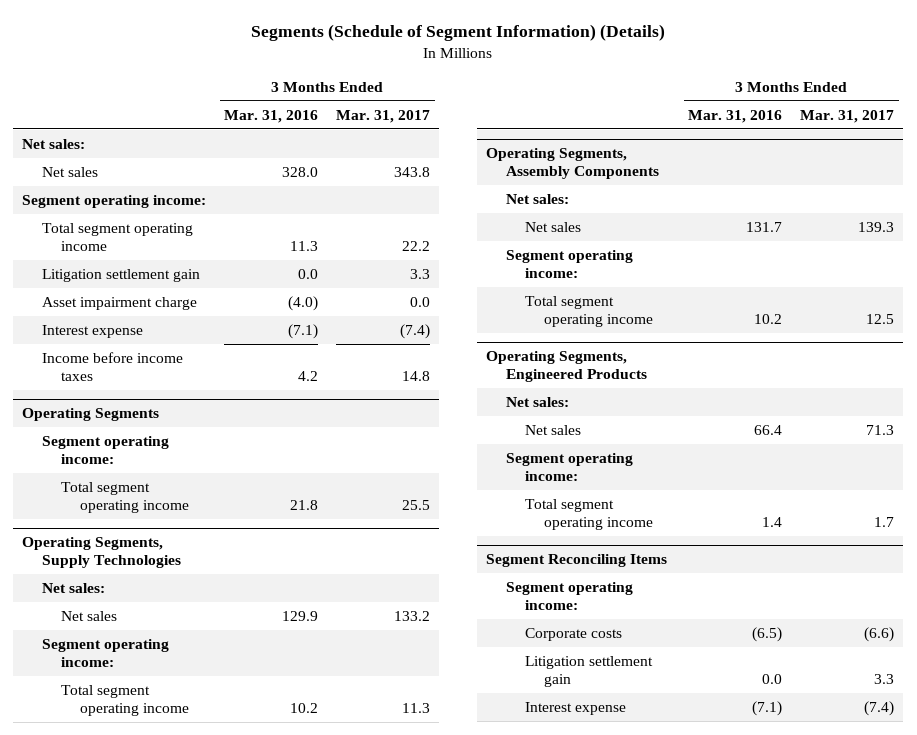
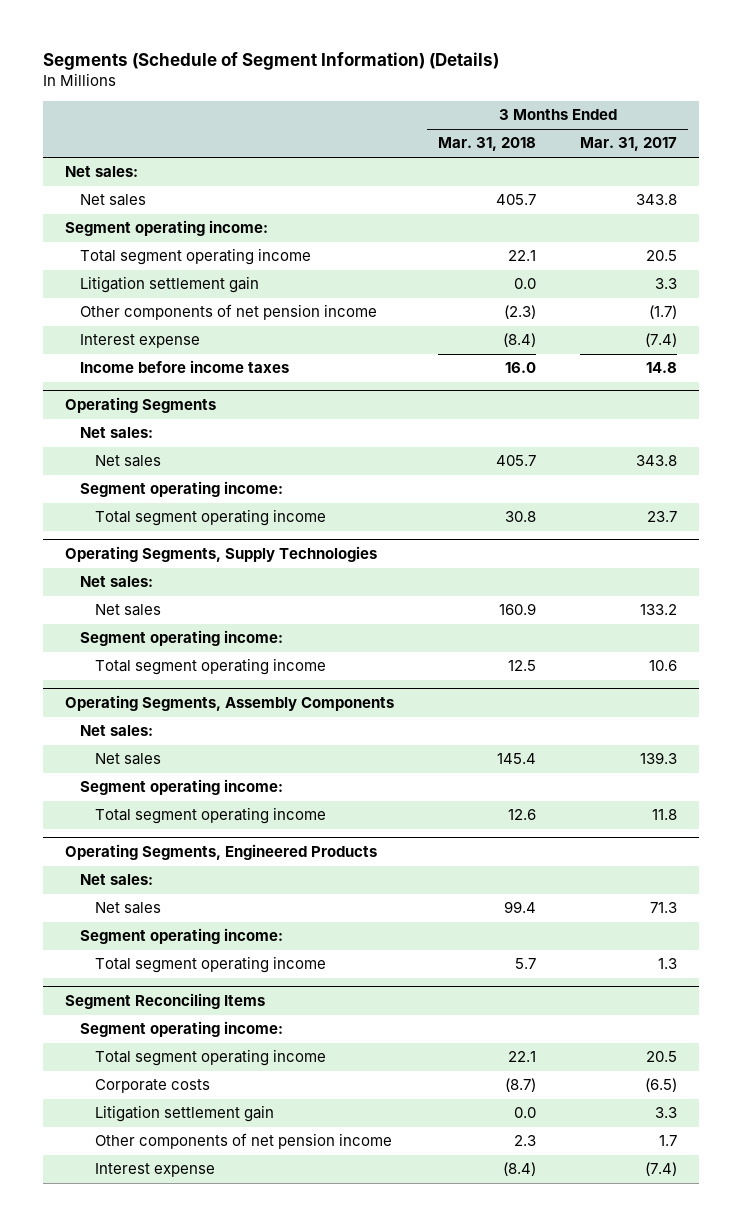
[224,109,319,123] Mar. 31, 2016 -> none
none -> [438,137,537,152] Mar. 31, 2018
[402,240,431,251] 22.2 -> [645,250,677,262] 20.5
[41,296,197,310] Asset impairment charge -> none
none -> [80,304,378,321] Other components of net pension income
none -> [80,427,154,439] Net sales:
none -> [95,455,162,468] Net sales
[402,499,431,510] 25.5 -> [646,511,677,523] 23.7
[402,702,431,713] 11.3 -> [648,660,677,672] 10.6
[866,313,895,324] 12.5 -> [651,809,677,821] 11.8
[874,516,895,527] 1.7 -> [657,958,677,970] 1.3
none -> [95,1049,327,1067] Total segment operating income
[864,626,895,642] (6.6) -> [644,1078,677,1093] (6.5)
none -> [95,1133,393,1150] Other components of net pension income

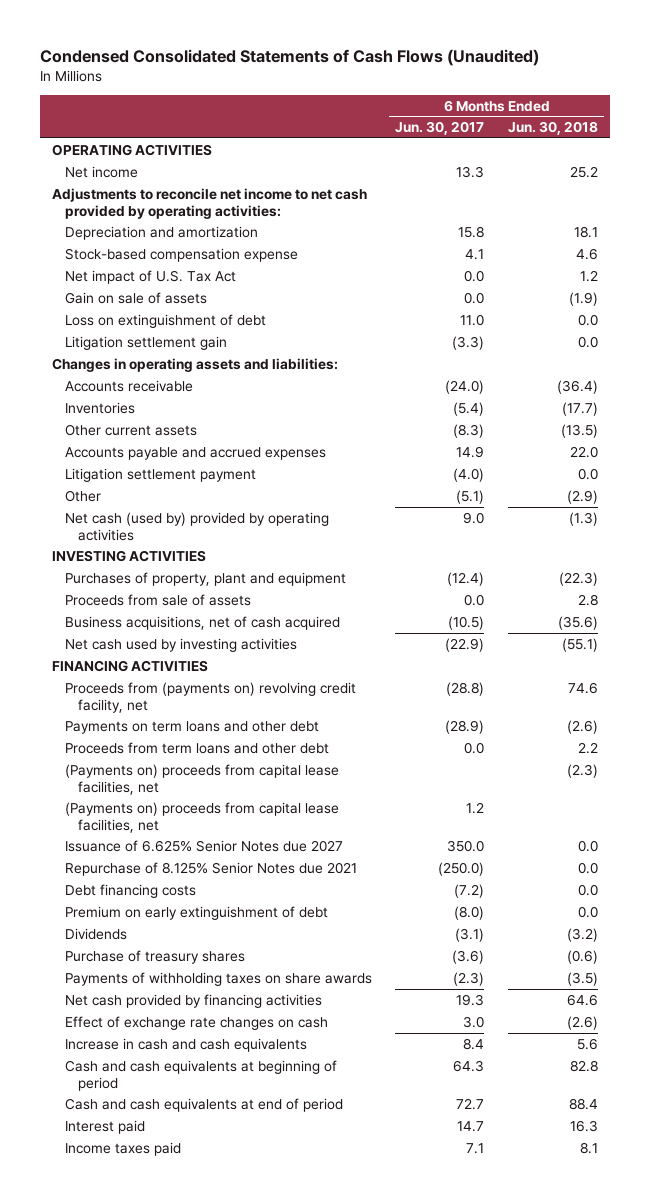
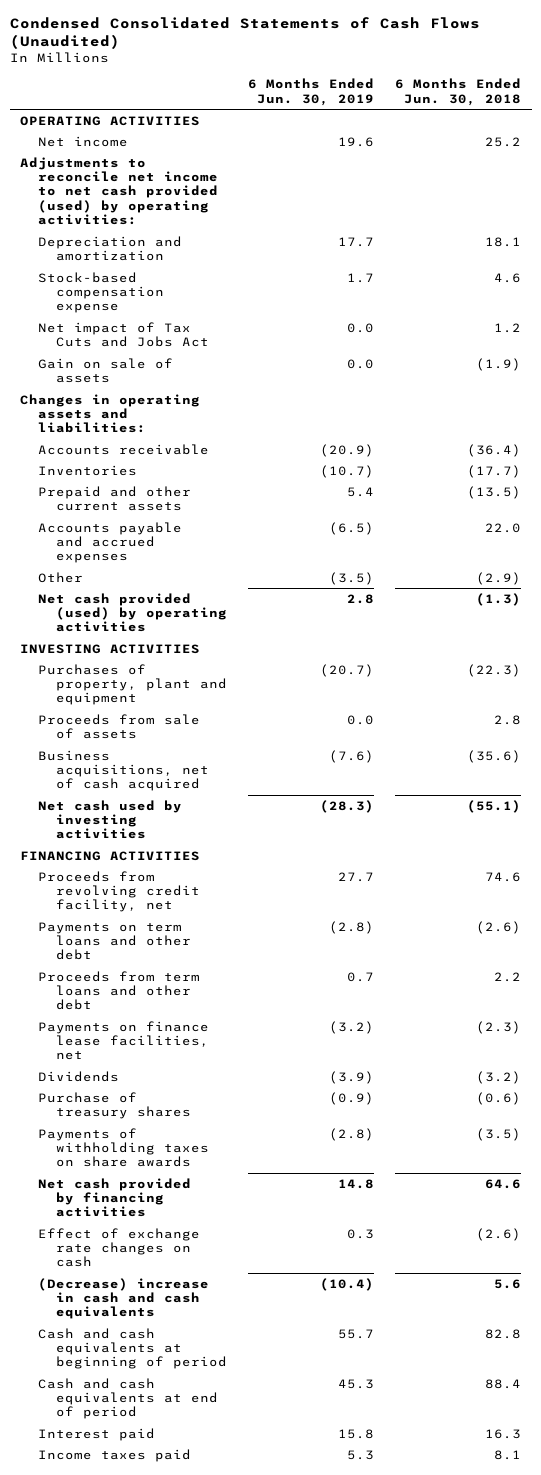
[395,121,485,136] Jun. 30, 2017 -> none
none -> [248,78,375,106] 6 Months Ended Jun. 30, 2019
[51,187,367,219] Adjustments to reconcile net income to net cash provided by operating activities: -> [20,156,218,226] Adjustments to reconcile net income to net cash provided (used) by operating activities:
[64,269,236,284] Net impact of U.S. Tax Act -> [37,321,209,348] Net impact of Tax Cuts and Jobs Act
[64,313,266,328] Loss on extinguishment of debt -> none
[64,335,227,350] Litigation settlement gain -> none
[64,423,197,436] Other current assets -> [37,485,191,512] Prepaid and other current assets
[64,467,256,482] Litigation settlement payment -> none
[64,511,329,541] Net cash (used by) provided by operating activities -> [37,592,227,633] Net cash provided (used) by operating activities
[64,681,356,713] Proceeds from (payments on) revolving credit facility, net -> [37,870,200,913] Proceeds from revolving credit facility, net
[64,801,339,833] (Payments on) proceeds from capital lease facilities, net -> none
[64,839,343,852] Issuance of 6.625% Senior Notes due 2027 -> none
[64,861,357,876] Repurchase of 8.125% Senior Notes due 2021 -> none
[64,883,196,898] Debt financing costs -> none
[64,905,328,920] Premium on early extinguishment of debt -> none
[64,763,339,795] (Payments on) proceeds from capital lease facilities, net -> [37,1020,209,1061] Payments on finance lease facilities, net
[64,1037,307,1052] Increase in cash and cash equivalents -> [37,1277,209,1320] (Decrease) increase in cash and cash equivalents

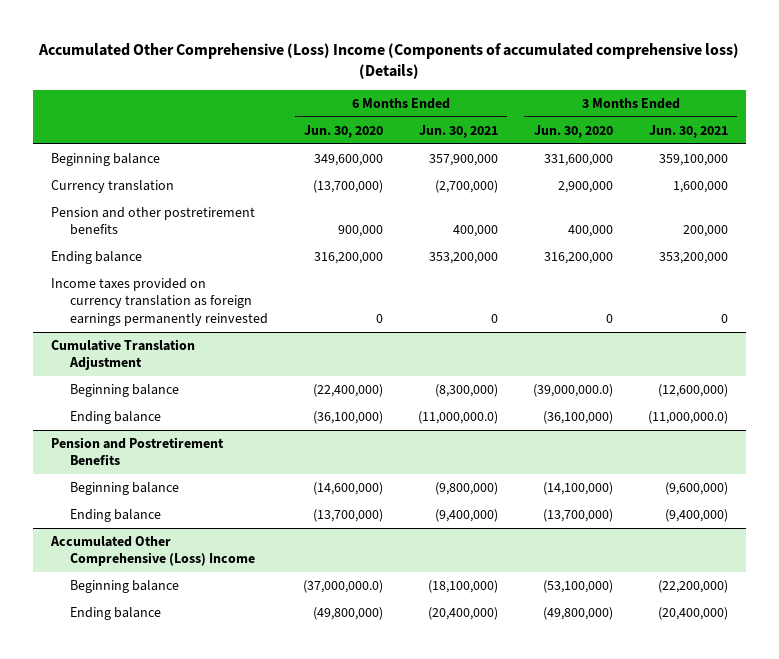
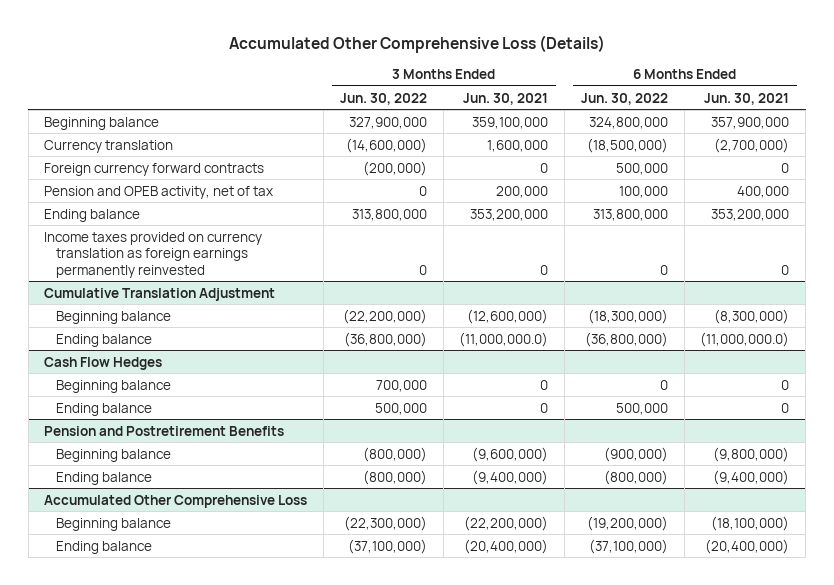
[38,42,740,79] Accumulated Other Comprehensive (Loss) Income (Components of accumulated comprehensive loss) (Details) -> [228,35,605,54] Accumulated Other Comprehensive Loss (Details)
[304,124,384,138] Jun. 30, 2020 -> none
[534,124,614,138] Jun. 30, 2020 -> none
none -> [339,92,427,105] Jun. 30, 2022
none -> [580,92,668,105] Jun. 30, 2022
none -> [44,162,265,176] Foreign currency forward contracts
[50,207,255,236] Pension and other postretirement benefits -> [44,185,274,199] Pension and OPEB activity, net of tax
none -> [44,356,163,370] Cash Flow Hedges
none -> [55,379,171,393] Beginning balance
none -> [55,402,152,416] Ending balance
[49,536,256,567] Accumulated Other Comprehensive (Loss) Income -> [44,494,308,508] Accumulated Other Comprehensive Loss

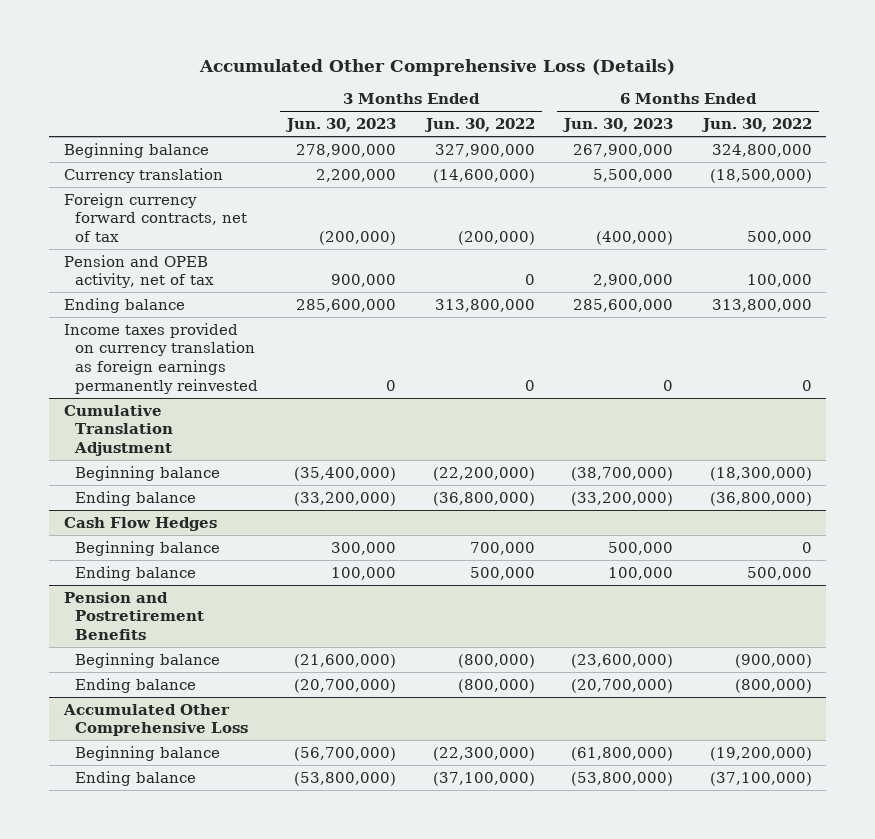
[463,92,549,105] Jun. 30, 2021 -> none
[704,92,790,105] Jun. 30, 2021 -> none
none -> [285,118,397,133] Jun. 30, 2023
none -> [562,118,674,133] Jun. 30, 2023
[44,162,265,176] Foreign currency forward contracts -> [63,192,247,242] Foreign currency forward contracts, net of tax

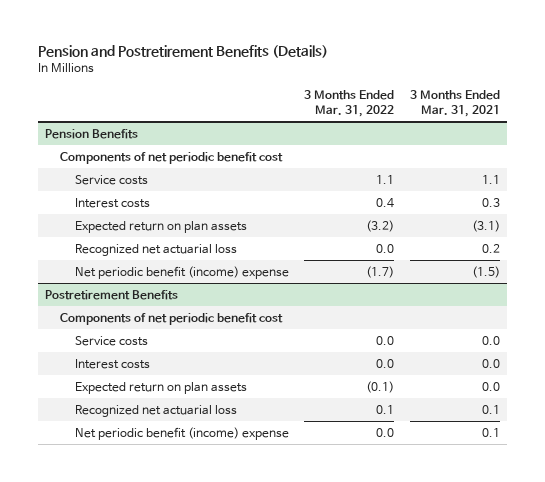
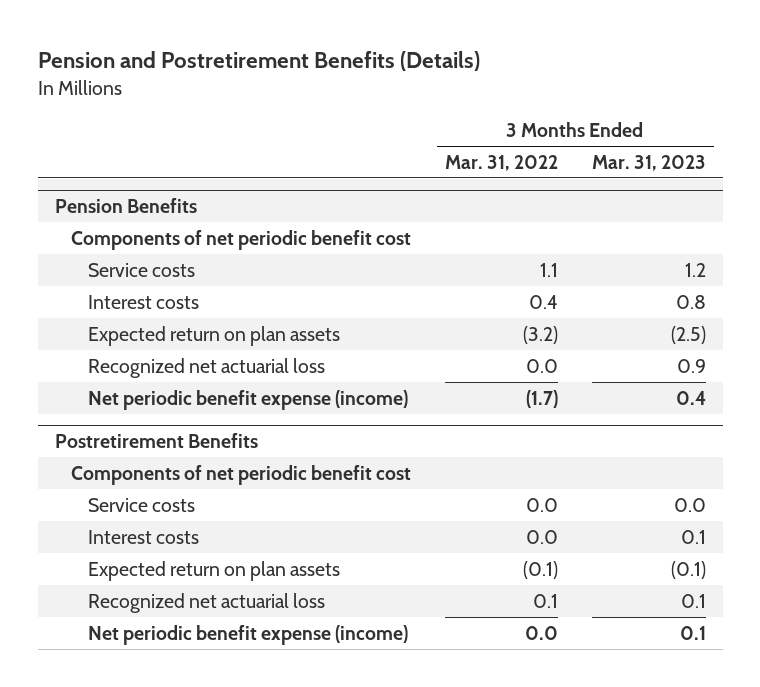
[409,90,500,118] 3 Months Ended Mar. 31, 2021 -> none
none -> [591,155,706,172] Mar. 31, 2023
[74,265,289,279] Net periodic benefit (income) expense -> [87,389,408,410] Net periodic benefit expense (income)
[74,426,289,440] Net periodic benefit (income) expense -> [87,624,408,645] Net periodic benefit expense (income)

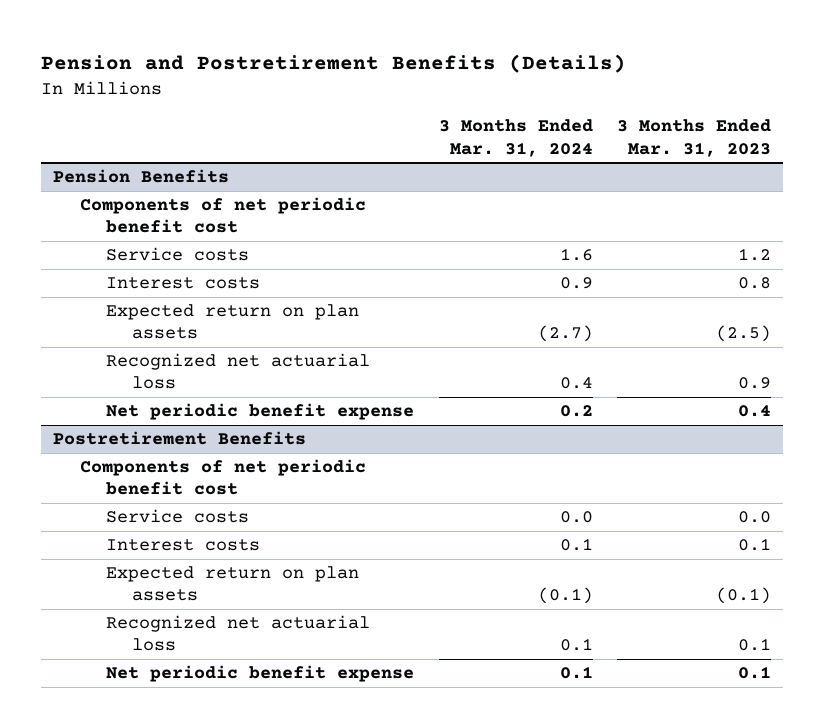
[445,155,559,172] Mar. 31, 2022 -> none
none -> [438,119,593,157] 3 Months Ended Mar. 31, 2024
[87,389,408,410] Net periodic benefit expense (income) -> [105,403,414,421] Net periodic benefit expense
[87,624,408,645] Net periodic benefit expense (income) -> [105,665,414,683] Net periodic benefit expense

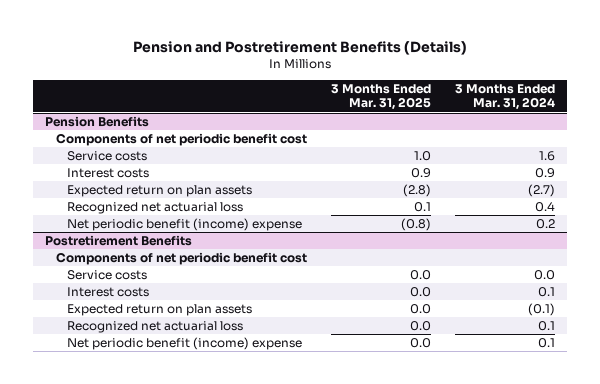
[617,119,772,157] 3 Months Ended Mar. 31, 2023 -> none
none -> [330,84,431,111] 3 Months Ended Mar. 31, 2025
[105,403,414,421] Net periodic benefit expense -> [66,218,302,232] Net periodic benefit (income) expense
[105,665,414,683] Net periodic benefit expense -> [66,337,302,351] Net periodic benefit (income) expense

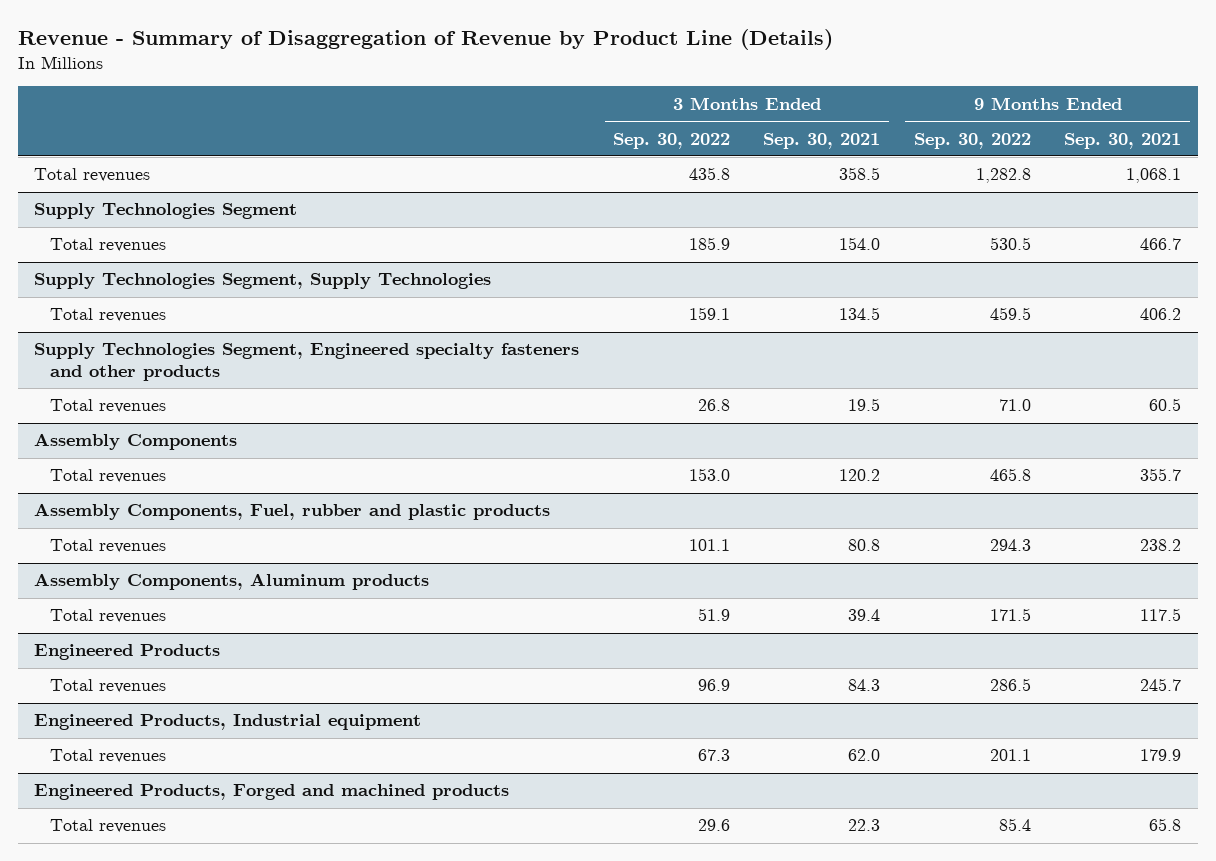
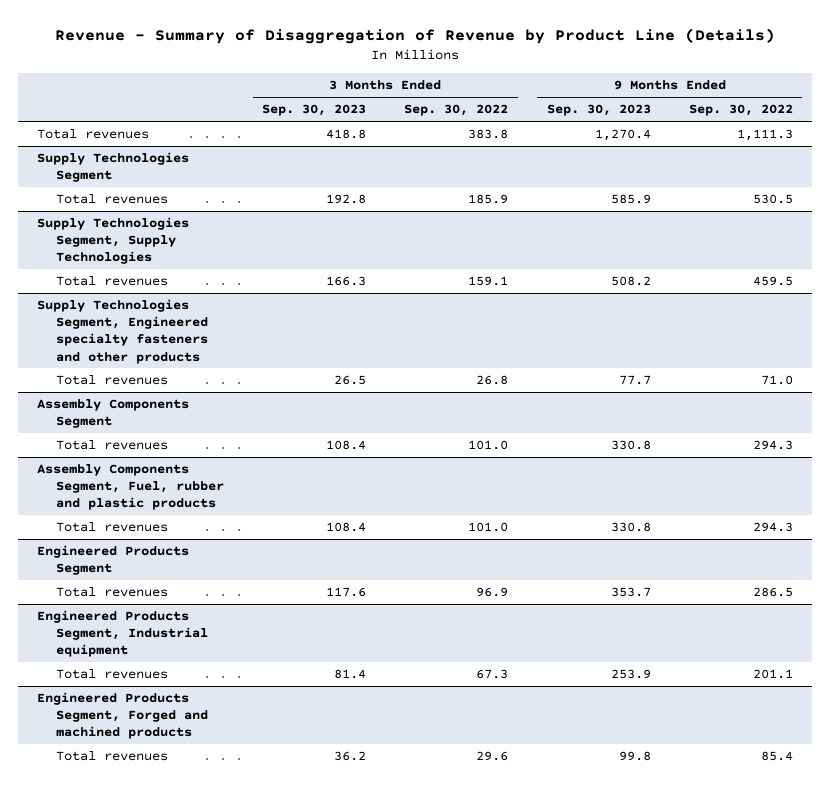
[763,132,881,149] Sep. 30, 2021 -> none
[1064,132,1182,149] Sep. 30, 2021 -> none
none -> [262,104,367,117] Sep. 30, 2023
none -> [546,104,651,117] Sep. 30, 2023
[688,167,730,181] 435.8 -> [468,129,509,140] 383.8
[975,168,1031,184] 1,282.8 -> [736,129,793,142] 1,111.3
[34,573,430,591] Assembly Components, Aluminum products -> none
[50,609,167,624] Total revenues -> none
[34,433,238,451] Assembly Components -> [36,399,189,429] Assembly Components Segment
[688,468,730,482] 153.0 -> [468,440,509,451] 101.0
[989,468,1031,482] 465.8 -> [752,440,793,451] 294.3
[34,503,551,521] Assembly Components, Fuel, rubber and plastic products -> [36,464,224,511] Assembly Components Segment, Fuel, rubber and plastic products
[688,539,730,552] 101.1 -> [468,522,509,533] 101.0
[34,644,221,661] Engineered Products -> [36,545,189,576] Engineered Products Segment
[34,714,422,731] Engineered Products, Industrial equipment -> [36,610,208,658] Engineered Products Segment, Industrial equipment
[34,784,510,801] Engineered Products, Forged and machined products -> [36,692,208,740] Engineered Products Segment, Forged and machined products

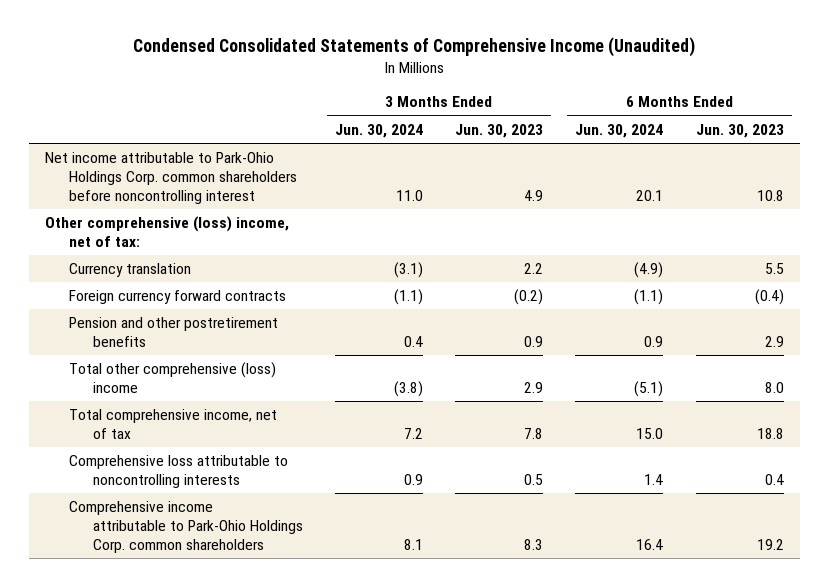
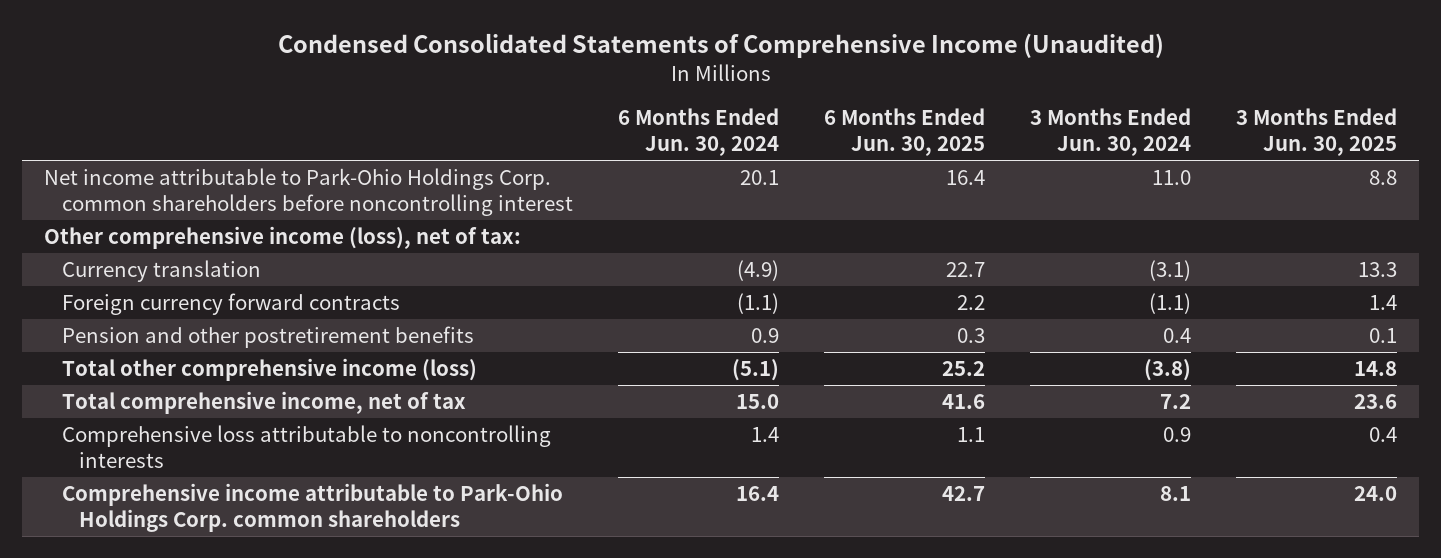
[455,123,544,138] Jun. 30, 2023 -> none
[695,123,784,138] Jun. 30, 2023 -> none
none -> [823,107,985,157] 6 Months Ended Jun. 30, 2025
none -> [1235,107,1397,157] 3 Months Ended Jun. 30, 2025
[44,216,289,248] Other comprehensive (loss) income, net of tax: -> [44,225,522,249] Other comprehensive income (loss), net of tax:
[68,362,276,394] Total other comprehensive (loss) income -> [61,357,477,381] Total other comprehensive income (loss)

